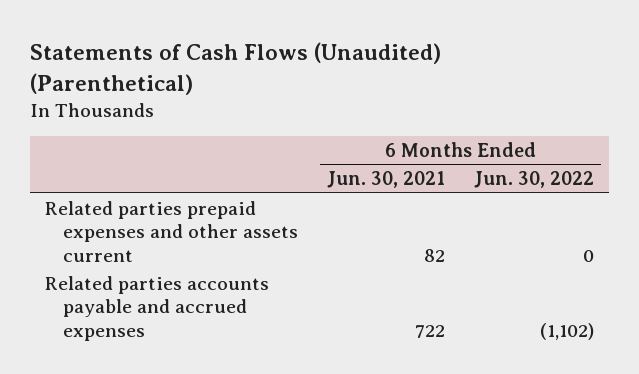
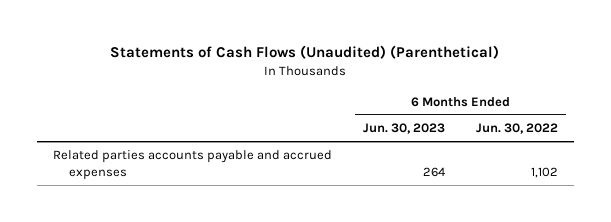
[327,171,446,189] Jun. 30, 2021 -> none
none -> [362,123,445,135] Jun. 30, 2023
[44,200,298,262] Related parties prepaid expenses and other assets current -> none
[540,322,595,340] (1,102) -> [531,167,559,179] 1,102

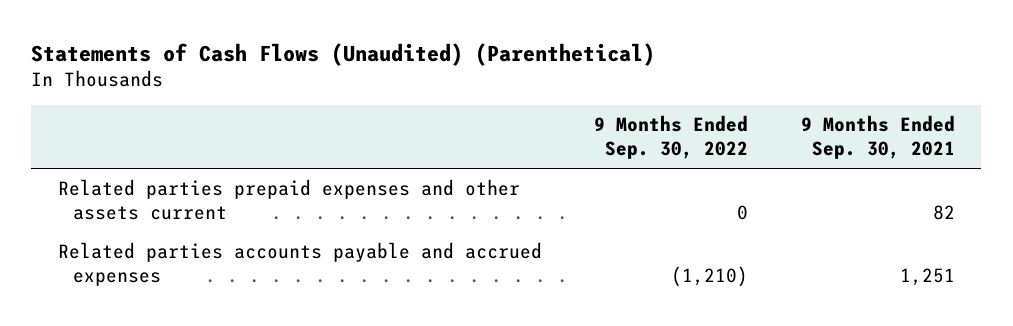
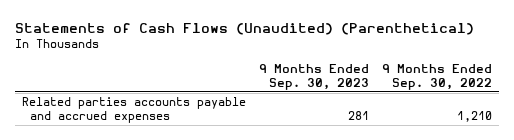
[800,114,955,160] 9 Months Ended Sep. 30, 2021 -> none
none -> [259,64,370,91] 9 Months Ended Sep. 30, 2023
[57,179,520,221] Related parties prepaid expenses and other assets current -> none
[671,266,749,288] (1,210) -> [457,111,493,123] 1,210

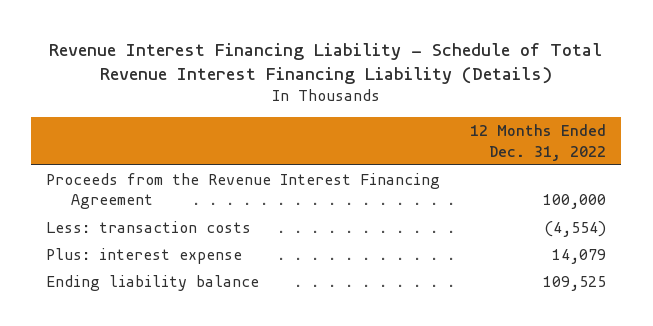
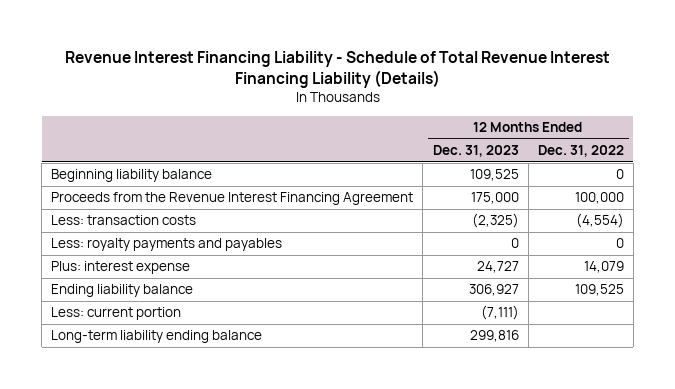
none -> [432,145,519,158] Dec. 31, 2023
none -> [51,169,213,183] Beginning liability balance
none -> [51,238,283,252] Less: royalty payments and payables
none -> [51,307,182,321] Less: current portion
none -> [51,330,263,344] Long-term liability ending balance

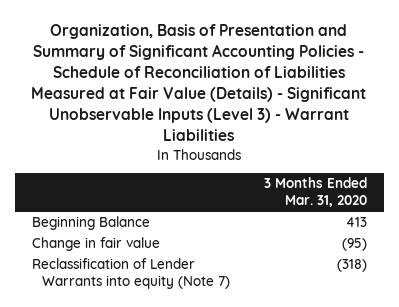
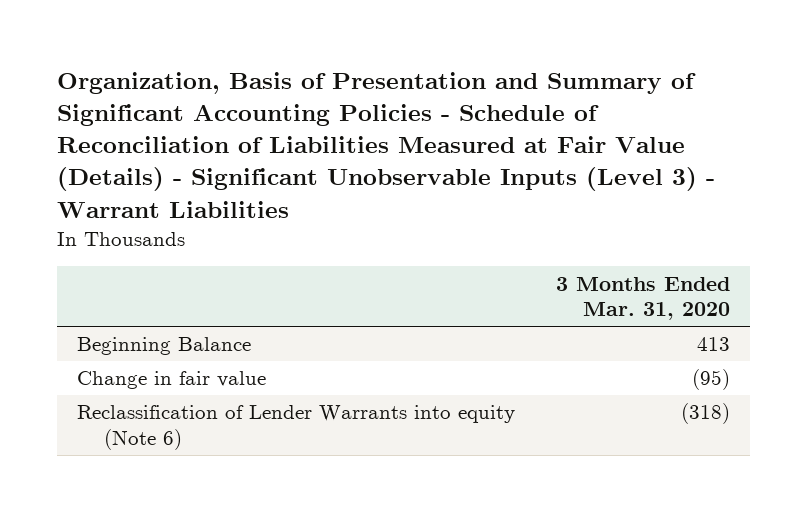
[31,258,230,290] Reclassification of Lender Warrants into equity (Note 7) -> [77,405,516,450] Reclassification of Lender Warrants into equity (Note 6)

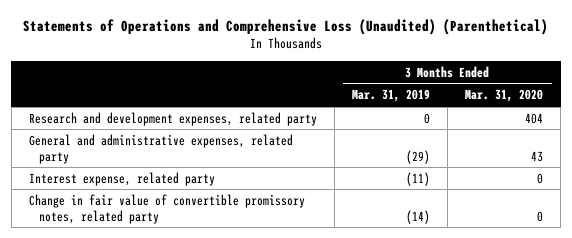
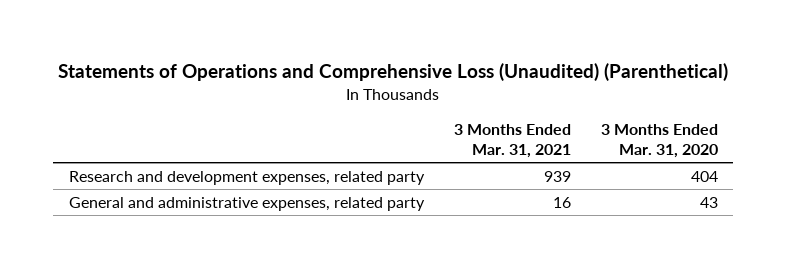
[351,89,430,103] Mar. 31, 2019 -> none
none -> [453,123,571,158] 3 Months Ended Mar. 31, 2021
[28,171,215,186] Interest expense, related party -> none
[28,193,305,224] Change in fair value of convertible promissory notes, related party -> none

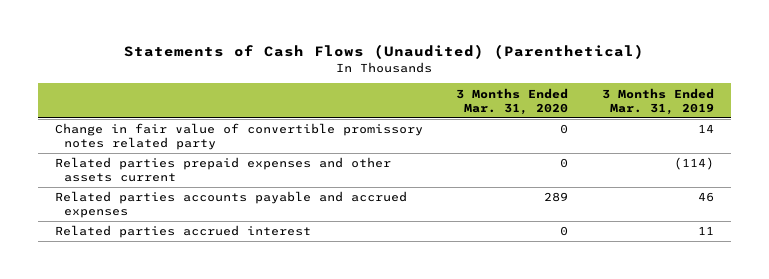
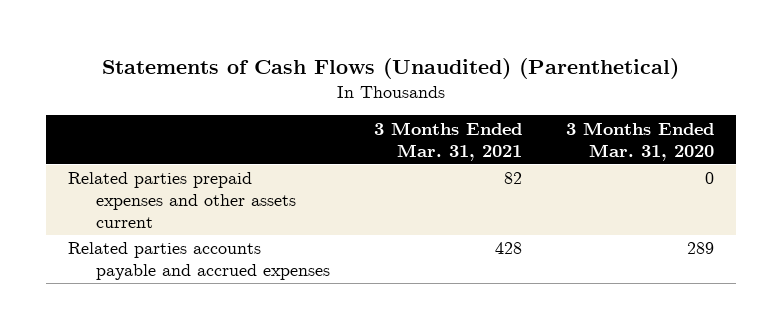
[602,87,715,115] 3 Months Ended Mar. 31, 2019 -> none
none -> [374,121,523,161] 3 Months Ended Mar. 31, 2021
[54,123,423,151] Change in fair value of convertible promissory notes related party -> none
[54,225,311,239] Related parties accrued interest -> none

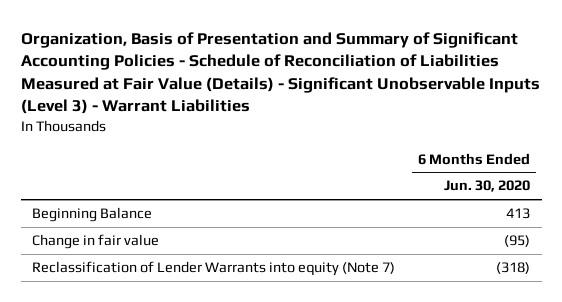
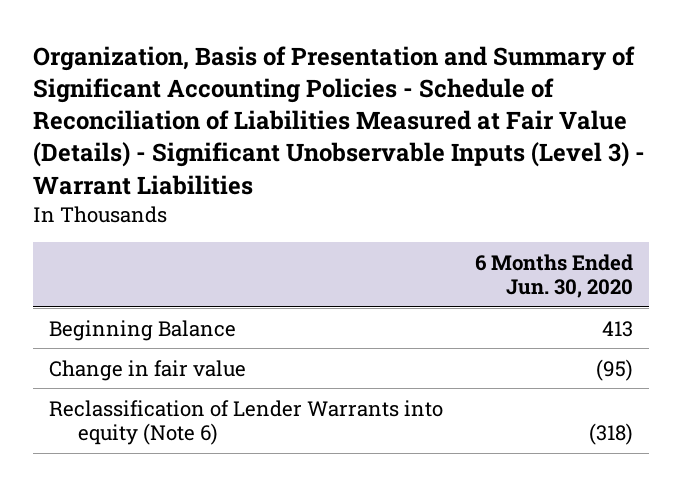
[32,261,396,277] Reclassification of Lender Warrants into equity (Note 7) -> [48,399,443,445] Reclassification of Lender Warrants into equity (Note 6)

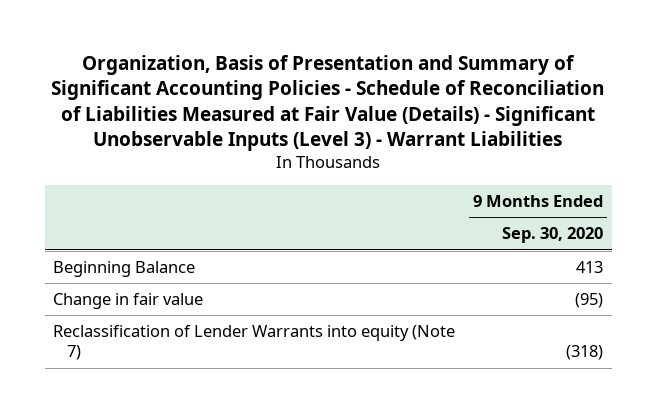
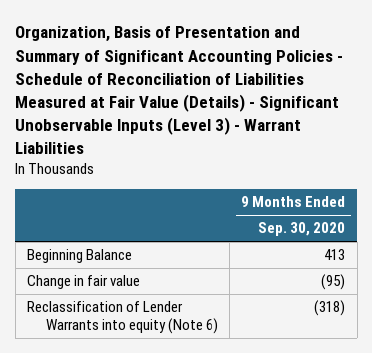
[53,325,456,361] Reclassification of Lender Warrants into equity (Note 7) -> [26,301,219,335] Reclassification of Lender Warrants into equity (Note 6)

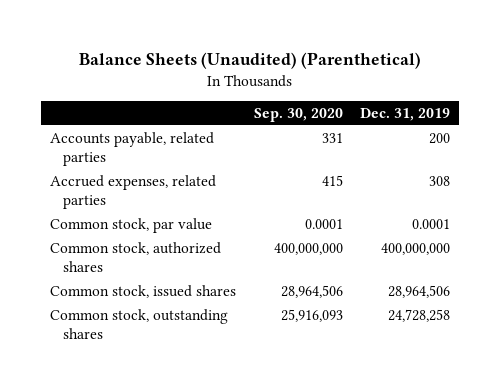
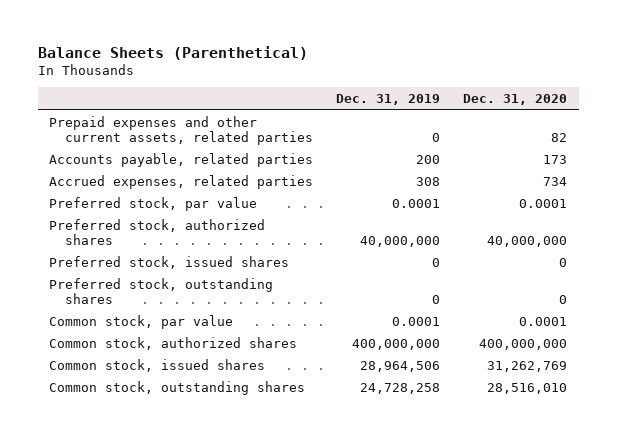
[79,51,422,69] Balance Sheets (Unaudited) (Parenthetical) -> [37,45,308,60] Balance Sheets (Parenthetical)
[253,107,343,122] Sep. 30, 2020 -> none
none -> [463,94,568,106] Dec. 31, 2020
none -> [49,115,313,145] Prepaid expenses and other current assets, related parties
none -> [49,196,258,211] Preferred stock, par value
none -> [49,218,266,245] Preferred stock, authorized shares
none -> [49,255,290,269] Preferred stock, issued shares
none -> [49,277,274,304] Preferred stock, outstanding shares

